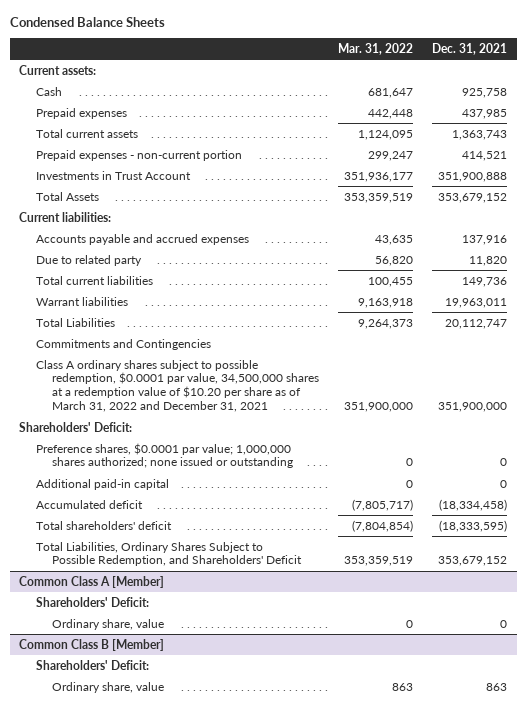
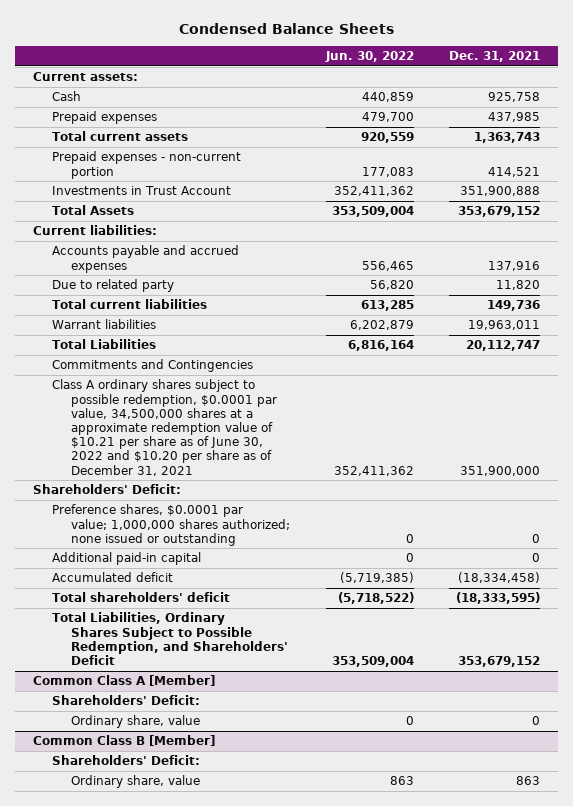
[338,42,414,55] Mar. 31, 2022 -> none
none -> [324,50,414,62] Jun. 30, 2022
[35,359,319,413] Class A ordinary shares subject to possible redemption, $0.0001 par value, 34,500,000 shares at a redemption value of $10.20 per share as of March 31, 2022 and December 31, 2021 -> [51,379,277,476] Class A ordinary shares subject to possible redemption, $0.0001 par value, 34,500,000 shares at a approximate redemption value of $10.21 per share as of June 30, 2022 and $10.20 per share as of December 31, 2021

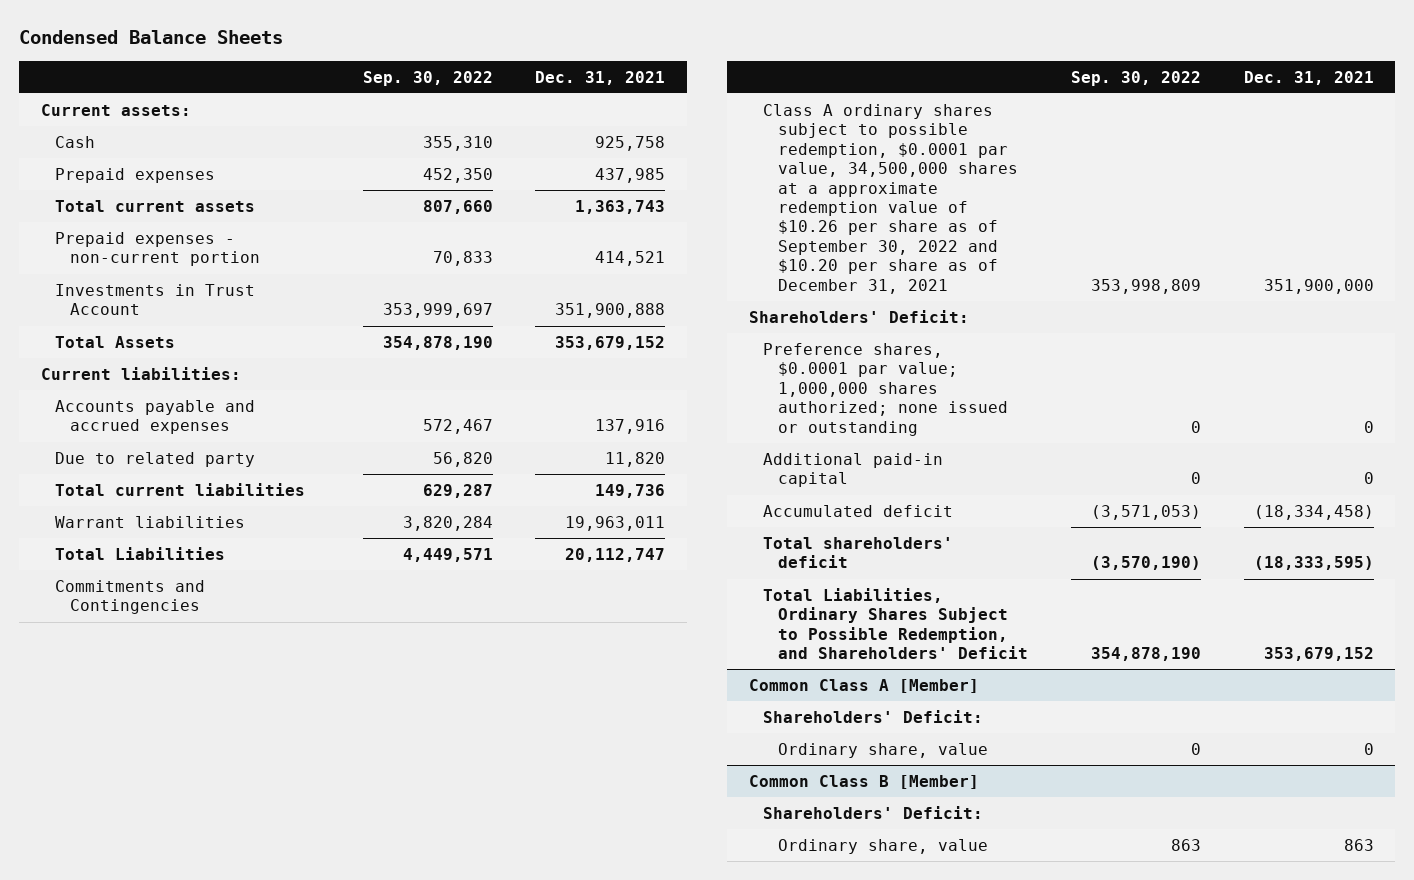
[324,50,414,62] Jun. 30, 2022 -> none
none -> [362,70,493,86] Sep. 30, 2022
[51,379,277,476] Class A ordinary shares subject to possible redemption, $0.0001 par value, 34,500,000 shares at a approximate redemption value of $10.21 per share as of June 30, 2022 and $10.20 per share as of December 31, 2021 -> [763,104,1019,294] Class A ordinary shares subject to possible redemption, $0.0001 par value, 34,500,000 shares at a approximate redemption value of $10.26 per share as of September 30, 2022 and $10.20 per share as of December 31, 2021

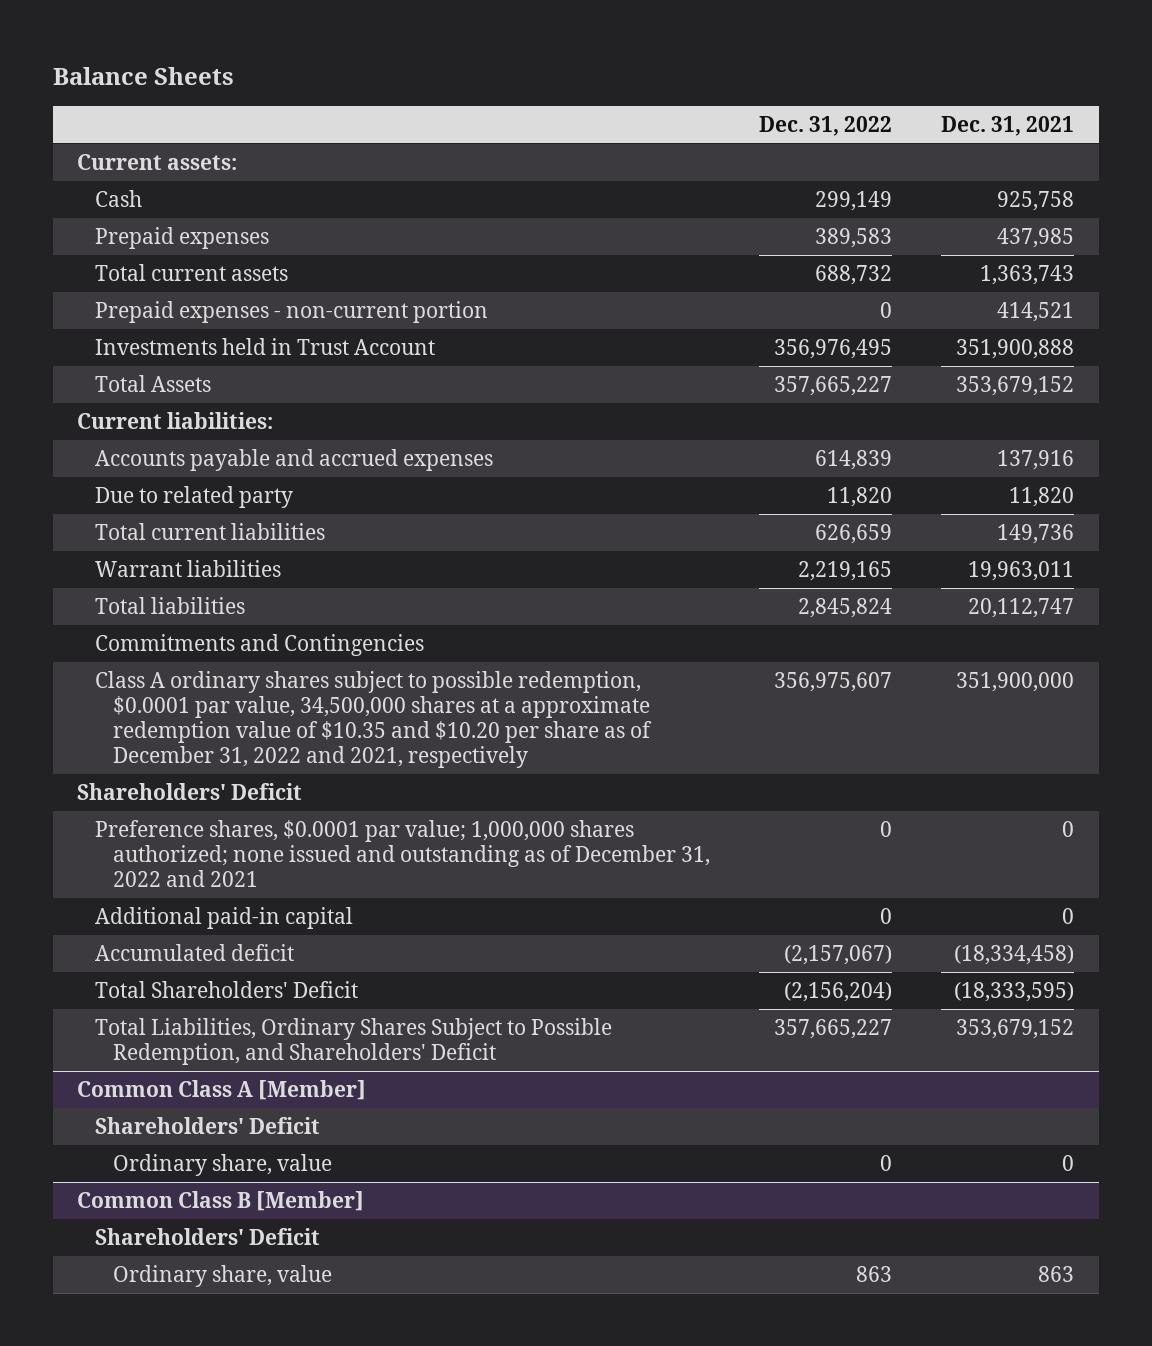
[19,30,284,45] Condensed Balance Sheets -> [52,66,234,85] Balance Sheets
[362,70,493,86] Sep. 30, 2022 -> none
none -> [759,115,893,136] Dec. 31, 2022
[55,284,256,316] Investments in Trust Account -> [95,338,436,356] Investments held in Trust Account
[55,547,226,561] Total Liabilities -> [95,597,246,615] Total liabilities
[763,104,1019,294] Class A ordinary shares subject to possible redemption, $0.0001 par value, 34,500,000 shares at a approximate redemption value of $10.26 per share as of September 30, 2022 and $10.20 per share as of December 31, 2021 -> [95,671,652,768] Class A ordinary shares subject to possible redemption, $0.0001 par value, 34,500,000 shares at a approximate redemption value of $10.35 and $10.20 per share as of December 31, 2022 and 2021, respectively
[748,310,969,324] Shareholders' Deficit: -> [77,783,303,801] Shareholders' Deficit
[763,343,1009,436] Preference shares, $0.0001 par value; 1,000,000 shares authorized; none issued or outstanding -> [95,820,710,887] Preference shares, $0.0001 par value; 1,000,000 shares authorized; none issued and outstanding as of December 31, 2022 and 2021
[763,537,954,569] Total shareholders' deficit -> [95,981,359,999] Total Shareholders' Deficit
[763,710,984,724] Shareholders' Deficit: -> [95,1117,321,1135] Shareholders' Deficit
[763,806,984,820] Shareholders' Deficit: -> [95,1228,321,1246] Shareholders' Deficit

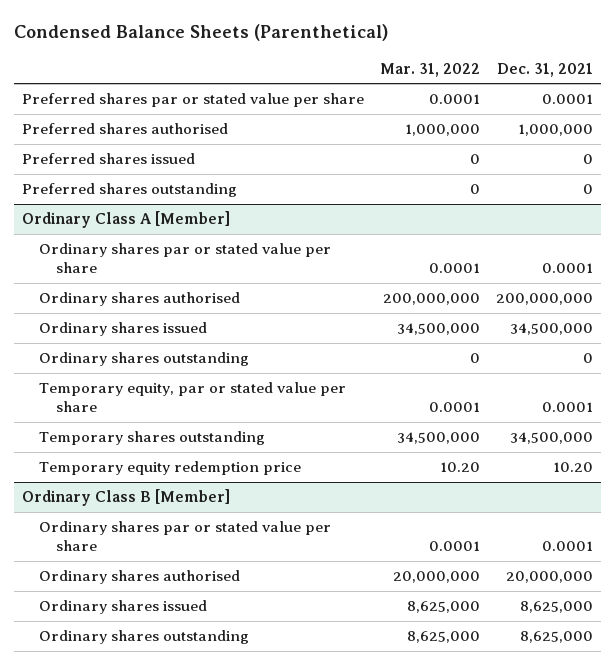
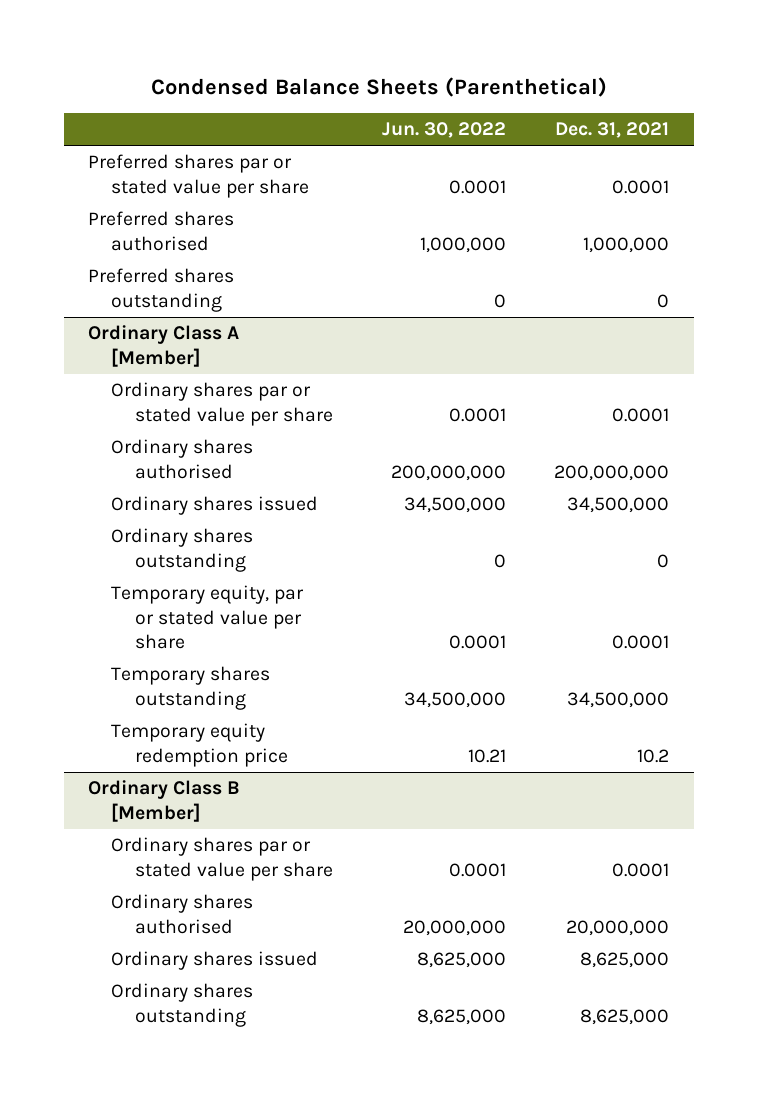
[379,62,480,77] Mar. 31, 2022 -> none
none -> [381,122,506,139] Jun. 30, 2022
[21,153,195,165] Preferred shares issued -> none
[552,462,593,473] 10.20 -> [637,748,670,763] 10.2

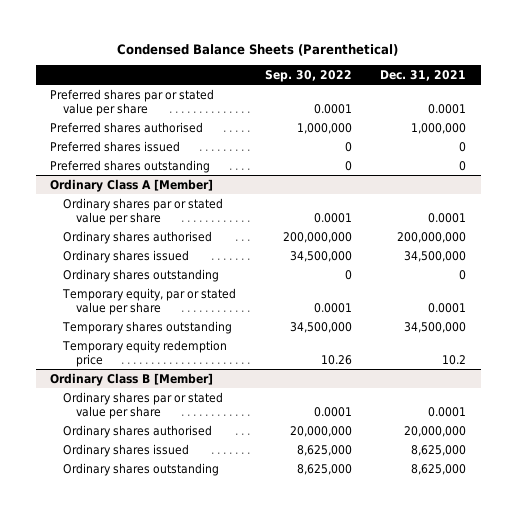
[381,122,506,139] Jun. 30, 2022 -> none
none -> [264,69,352,82] Sep. 30, 2022
none -> [50,140,181,152] Preferred shares issued

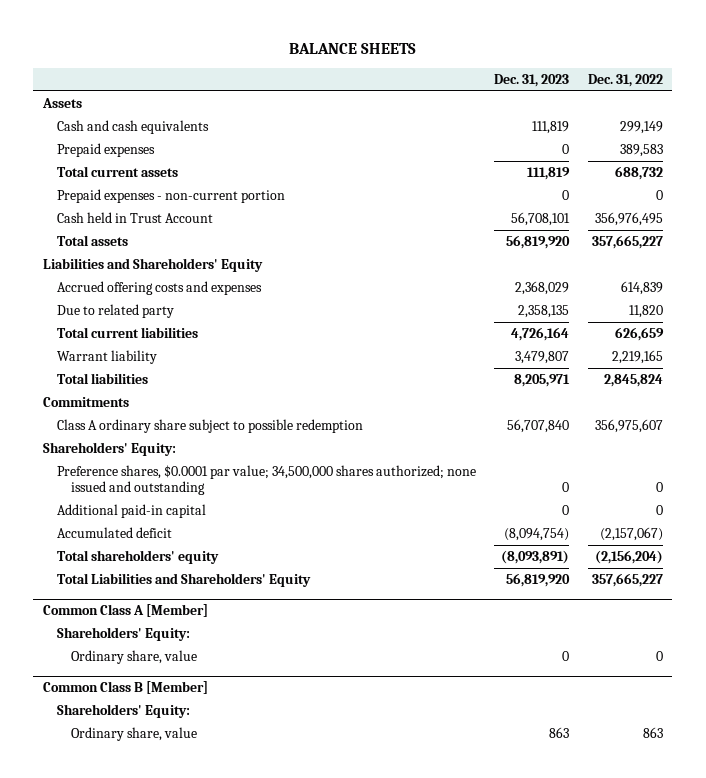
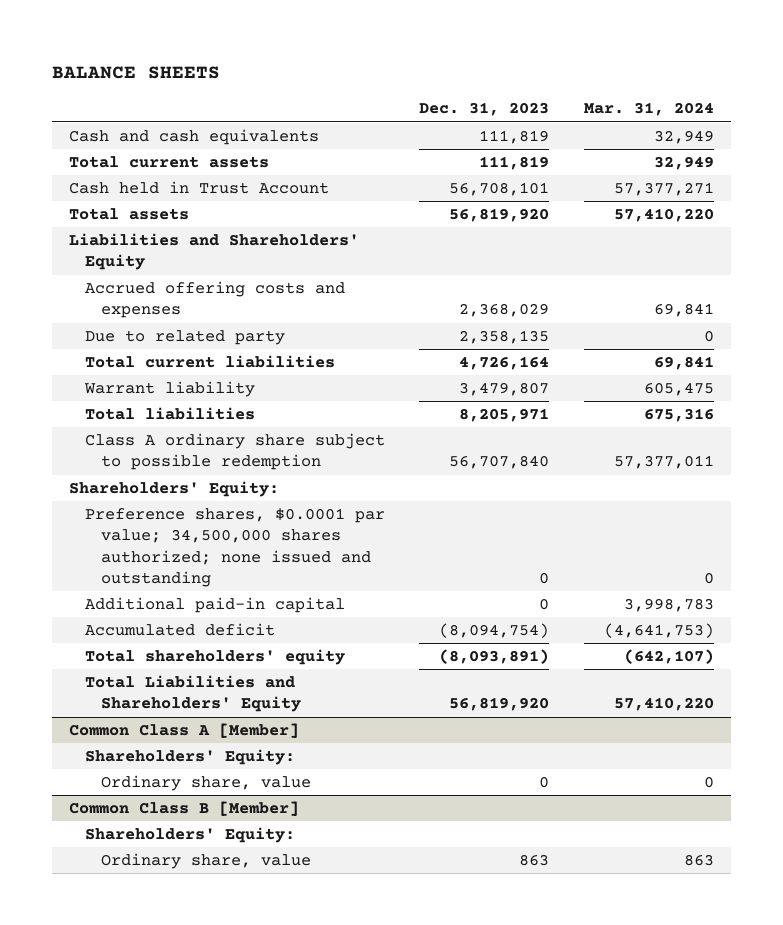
[587,73,663,87] Dec. 31, 2022 -> none
none -> [583,102,714,117] Mar. 31, 2024
[41,98,82,109] Assets -> none
[56,143,155,158] Prepaid expenses -> none
[56,189,285,204] Prepaid expenses - non-current portion -> none
[42,397,129,408] Commitments -> none

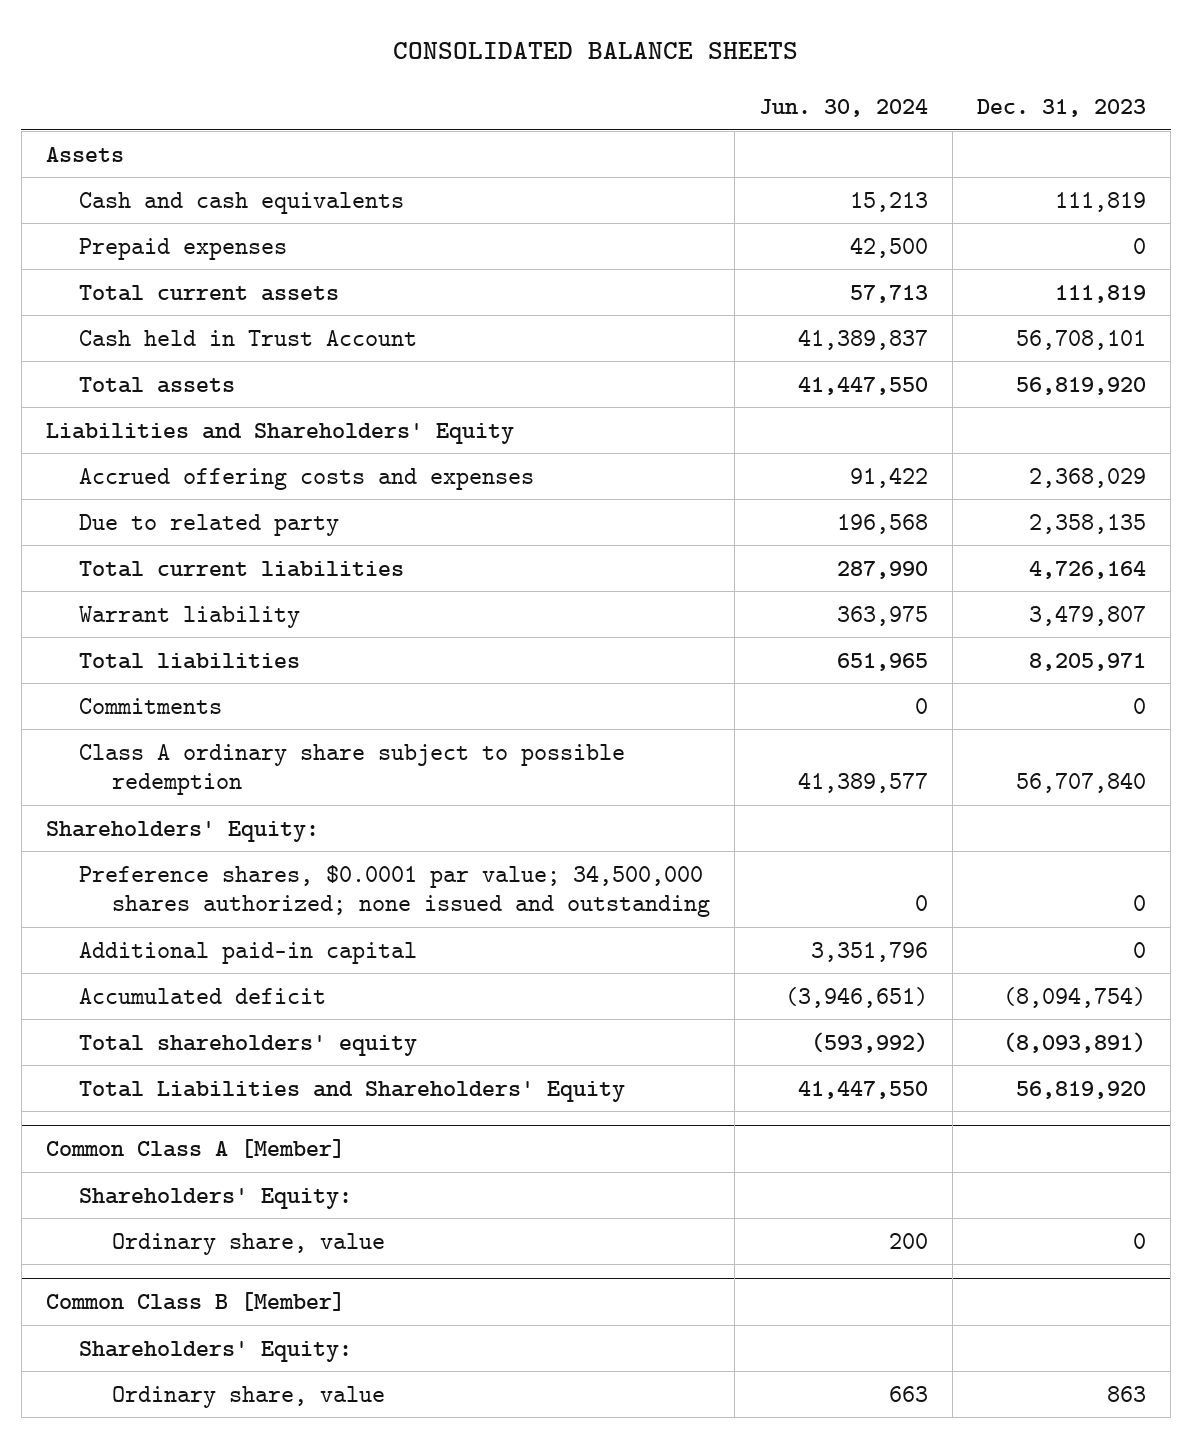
[51,66,220,80] BALANCE SHEETS -> [392,41,798,59] CONSOLIDATED BALANCE SHEETS
[583,102,714,117] Mar. 31, 2024 -> none
none -> [759,98,929,117] Jun. 30, 2024
none -> [45,146,124,162] Assets
none -> [78,237,287,260] Prepaid expenses
none -> [78,697,222,714] Commitments

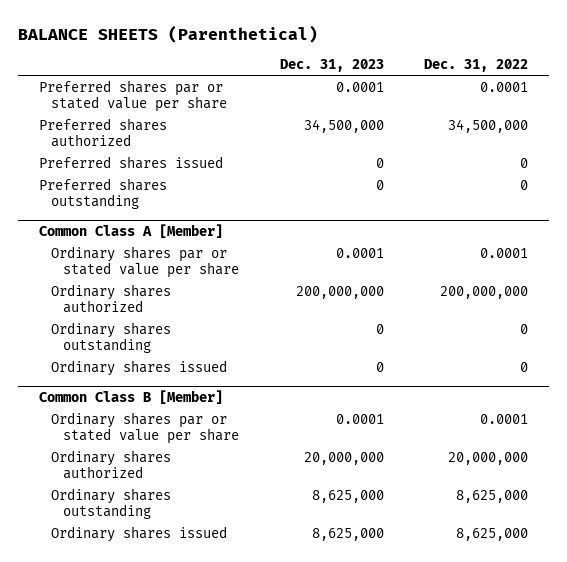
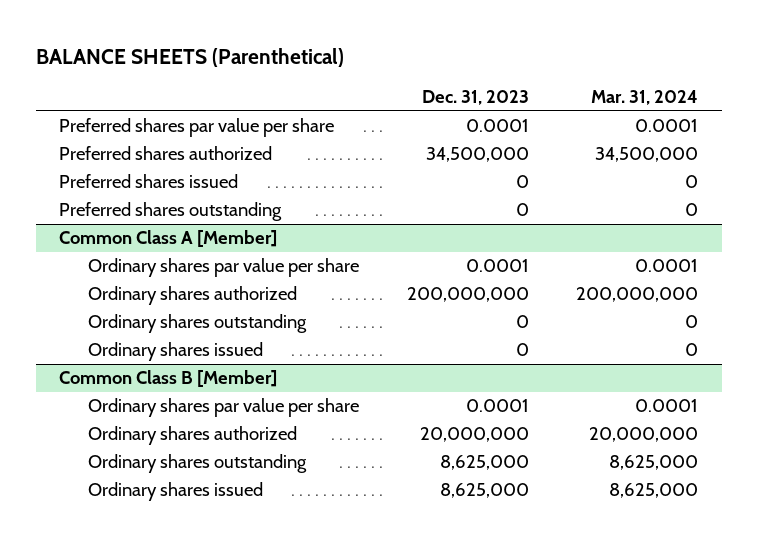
[424,59,529,73] Dec. 31, 2022 -> none
none -> [590,89,698,105] Mar. 31, 2024
[38,79,227,113] Preferred shares par or stated value per share -> [59,118,335,138] Preferred shares par value per share
[50,245,240,279] Ordinary shares par or stated value per share -> [88,258,360,278] Ordinary shares par value per share
[50,411,240,445] Ordinary shares par or stated value per share -> [88,398,360,418] Ordinary shares par value per share

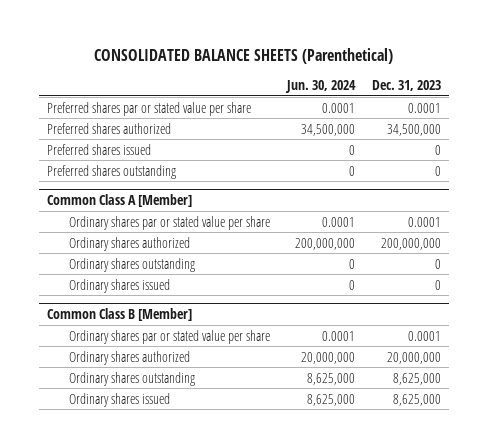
[35,48,344,68] BALANCE SHEETS (Parenthetical) -> [94,47,394,64] CONSOLIDATED BALANCE SHEETS (Parenthetical)
[590,89,698,105] Mar. 31, 2024 -> none
none -> [284,80,356,94] Jun. 30, 2024
[59,118,335,138] Preferred shares par value per share -> [47,101,252,116] Preferred shares par or stated value per share
[88,258,360,278] Ordinary shares par value per share -> [68,215,270,230] Ordinary shares par or stated value per share
[88,398,360,418] Ordinary shares par value per share -> [68,329,270,344] Ordinary shares par or stated value per share

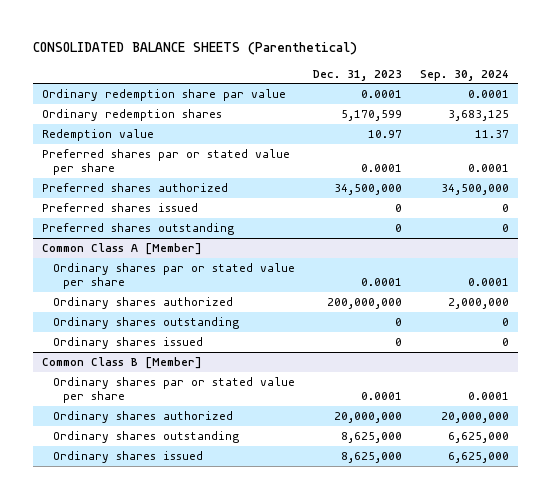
[284,80,356,94] Jun. 30, 2024 -> none
none -> [420,69,510,81] Sep. 30, 2024
none -> [42,89,287,102] Ordinary redemption share par value
none -> [42,109,223,122] Ordinary redemption shares
none -> [42,129,155,142] Redemption value

